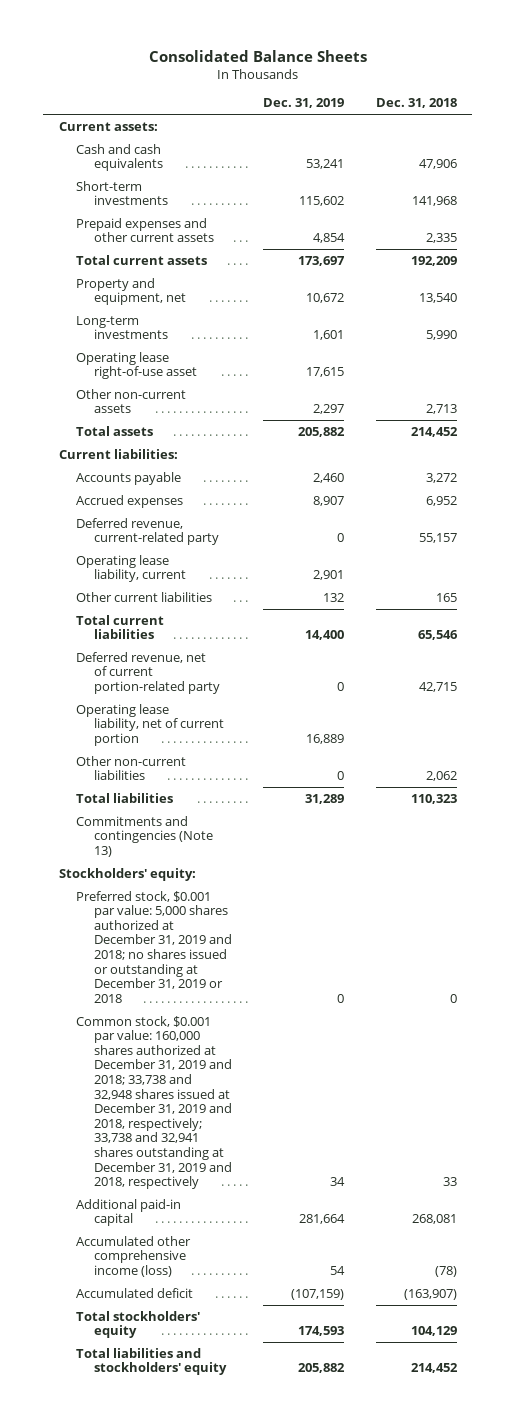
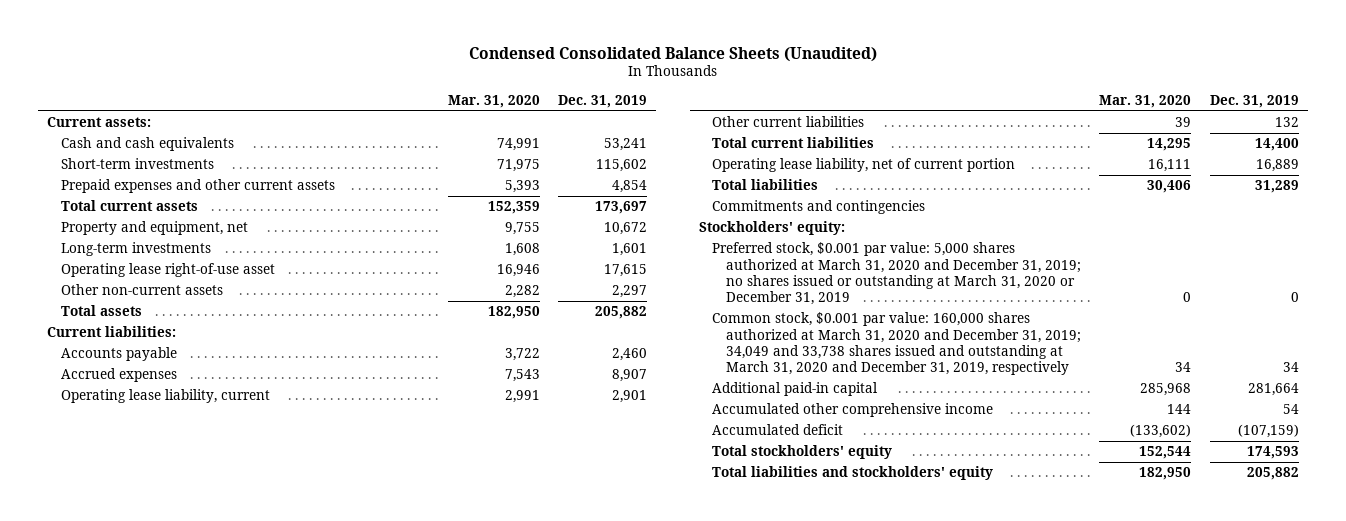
[148,50,367,63] Consolidated Balance Sheets -> [468,46,877,62] Condensed Consolidated Balance Sheets (Unaudited)
[375,98,457,109] Dec. 31, 2018 -> none
none -> [447,95,540,109] Mar. 31, 2020
[76,517,220,546] Deferred revenue, current-related party -> none
[76,651,221,694] Deferred revenue, net of current portion-related party -> none
[76,755,187,781] Other non-current liabilities -> none
[76,815,214,857] Commitments and contingencies (Note 13) -> [712,200,926,215] Commitments and contingencies
[76,890,233,1003] Preferred stock, $0.001 par value: 5,000 shares authorized at December 31, 2019 and 2018; no shares issued or outstanding at December 31, 2019 or 2018 -> [712,242,1081,306] Preferred stock, $0.001 par value: 5,000 shares authorized at March 31, 2020 and December 31, 2019; no shares issued or outstanding at March 31, 2020 or December 31, 2019
[76,1015,233,1190] Common stock, $0.001 par value: 160,000 shares authorized at December 31, 2019 and 2018; 33,738 and 32,948 shares issued at December 31, 2019 and 2018, respectively; 33,738 and 32,941 shares outstanding at December 31, 2019 and 2018, respectively -> [712,312,1081,376] Common stock, $0.001 par value: 160,000 shares authorized at March 31, 2020 and December 31, 2019; 34,049 and 33,738 shares issued and outstanding at March 31, 2020 and December 31, 2019, respectively
[76,1235,192,1277] Accumulated other comprehensive income (loss) -> [712,403,994,418] Accumulated other comprehensive income

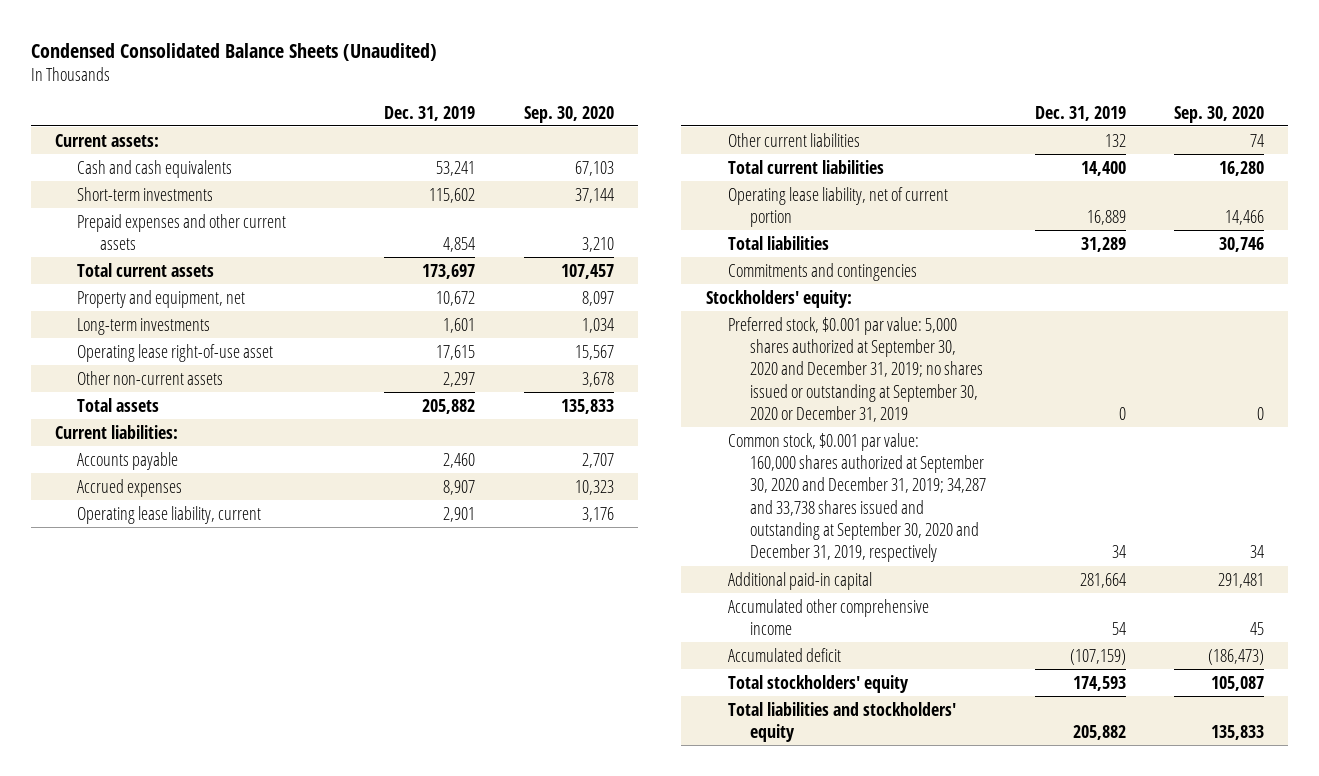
[447,95,540,109] Mar. 31, 2020 -> none
none -> [523,105,614,123] Sep. 30, 2020
[712,242,1081,306] Preferred stock, $0.001 par value: 5,000 shares authorized at March 31, 2020 and December 31, 2019; no shares issued or outstanding at March 31, 2020 or December 31, 2019 -> [727,316,984,423] Preferred stock, $0.001 par value: 5,000 shares authorized at September 30, 2020 and December 31, 2019; no shares issued or outstanding at September 30, 2020 or December 31, 2019
[712,312,1081,376] Common stock, $0.001 par value: 160,000 shares authorized at March 31, 2020 and December 31, 2019; 34,049 and 33,738 shares issued and outstanding at March 31, 2020 and December 31, 2019, respectively -> [727,432,987,563] Common stock, $0.001 par value: 160,000 shares authorized at September 30, 2020 and December 31, 2019; 34,287 and 33,738 shares issued and outstanding at September 30, 2020 and December 31, 2019, respectively

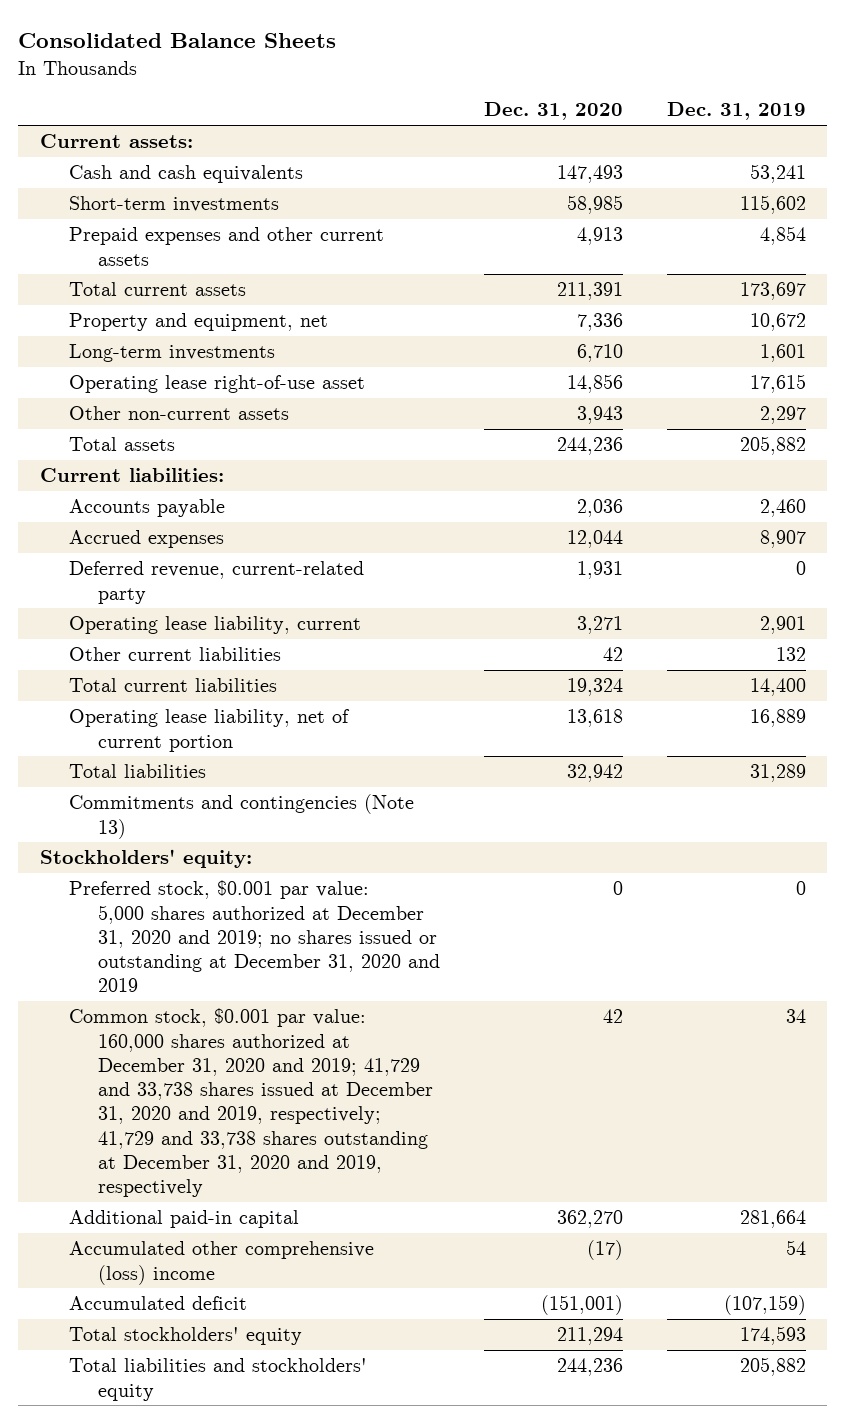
[30,42,437,61] Condensed Consolidated Balance Sheets (Unaudited) -> [18,33,337,49] Consolidated Balance Sheets
[523,105,614,123] Sep. 30, 2020 -> none
none -> [483,102,623,121] Dec. 31, 2020
none -> [69,561,365,604] Deferred revenue, current-related party
[727,262,917,281] Commitments and contingencies -> [69,794,415,839] Commitments and contingencies (Note 13)
[727,316,984,423] Preferred stock, $0.001 par value: 5,000 shares authorized at September 30, 2020 and December 31, 2019; no shares issued or outstanding at September 30, 2020 or December 31, 2019 -> [69,880,441,993] Preferred stock, $0.001 par value: 5,000 shares authorized at December 31, 2020 and 2019; no shares issued or outstanding at December 31, 2020 and 2019
[727,432,987,563] Common stock, $0.001 par value: 160,000 shares authorized at September 30, 2020 and December 31, 2019; 34,287 and 33,738 shares issued and outstanding at September 30, 2020 and December 31, 2019, respectively -> [69,1008,434,1198] Common stock, $0.001 par value: 160,000 shares authorized at December 31, 2020 and 2019; 41,729 and 33,738 shares issued at December 31, 2020 and 2019, respectively; 41,729 and 33,738 shares outstanding at December 31, 2020 and 2019, respectively
[727,598,929,635] Accumulated other comprehensive income -> [69,1241,375,1285] Accumulated other comprehensive (loss) income

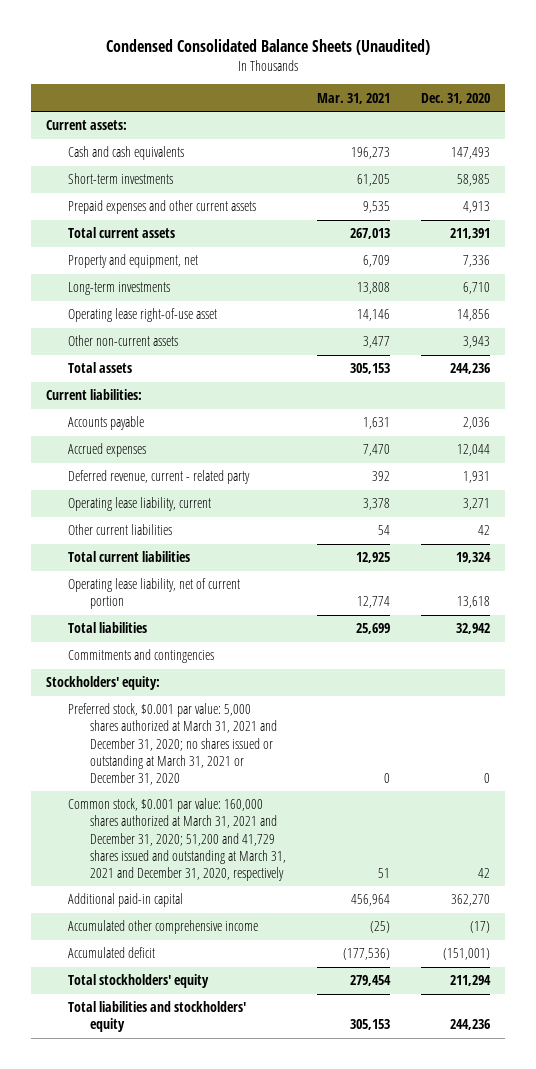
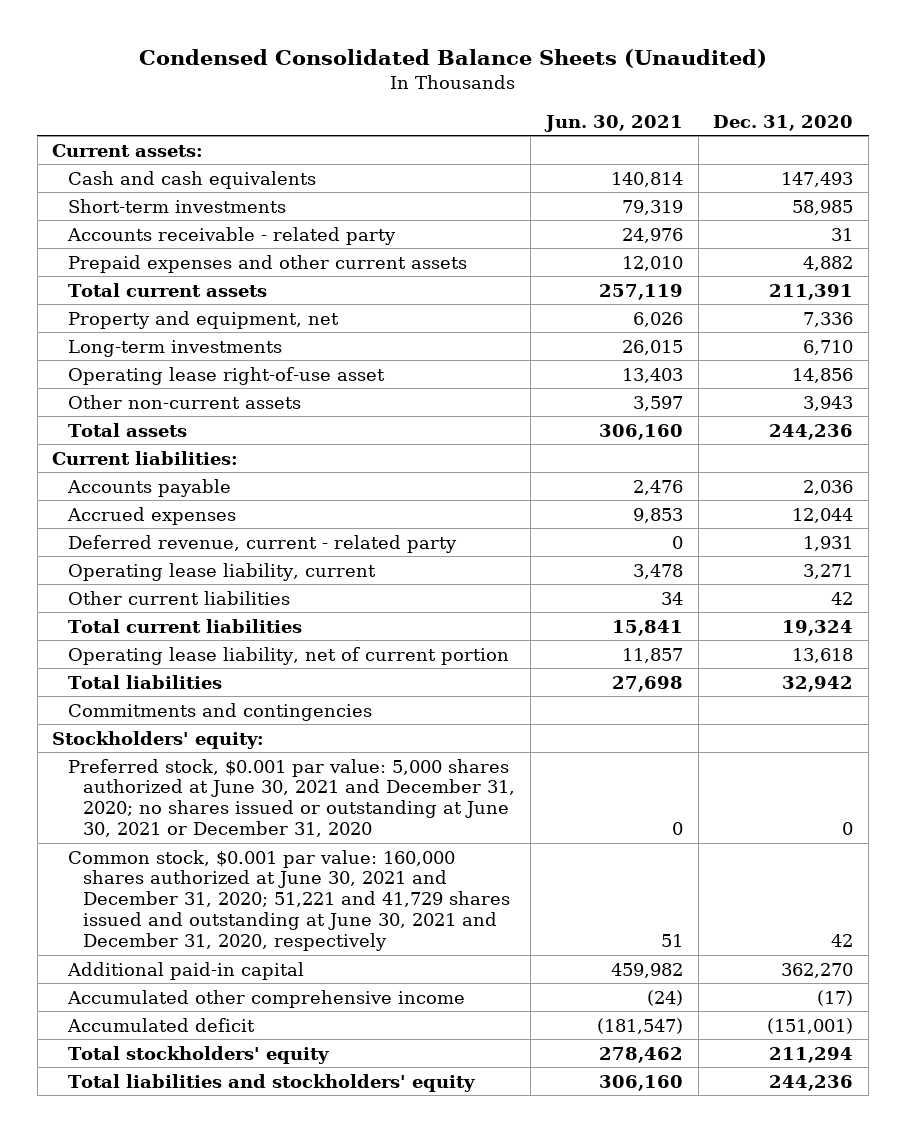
[316,92,390,104] Mar. 31, 2021 -> none
none -> [543,114,683,132] Jun. 30, 2021
none -> [66,226,396,245] Accounts receivable - related party
[462,201,490,214] 4,913 -> [803,255,854,271] 4,882
[68,703,277,785] Preferred stock, $0.001 par value: 5,000 shares authorized at March 31, 2021 and December 31, 2020; no shares issued or outstanding at March 31, 2021 or December 31, 2020 -> [67,758,516,838] Preferred stock, $0.001 par value: 5,000 shares authorized at June 30, 2021 and December 31, 2020; no shares issued or outstanding at June 30, 2021 or December 31, 2020
[68,798,286,881] Common stock, $0.001 par value: 160,000 shares authorized at March 31, 2021 and December 31, 2020; 51,200 and 41,729 shares issued and outstanding at March 31, 2021 and December 31, 2020, respectively -> [67,849,511,952] Common stock, $0.001 par value: 160,000 shares authorized at June 30, 2021 and December 31, 2020; 51,221 and 41,729 shares issued and outstanding at June 30, 2021 and December 31, 2020, respectively

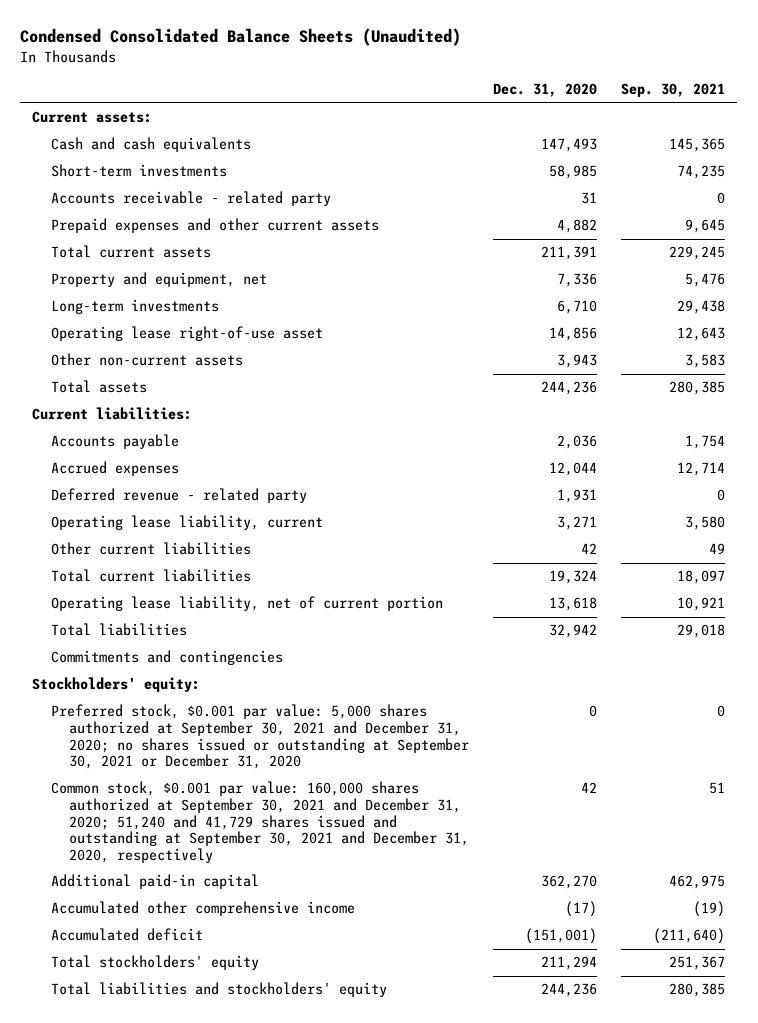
[543,114,683,132] Jun. 30, 2021 -> none
none -> [621,83,726,98] Sep. 30, 2021
[67,534,457,553] Deferred revenue, current - related party -> [50,488,307,504] Deferred revenue - related party
[67,758,516,838] Preferred stock, $0.001 par value: 5,000 shares authorized at June 30, 2021 and December 31, 2020; no shares issued or outstanding at June 30, 2021 or December 31, 2020 -> [50,704,469,770] Preferred stock, $0.001 par value: 5,000 shares authorized at September 30, 2021 and December 31, 2020; no shares issued or outstanding at September 30, 2021 or December 31, 2020
[67,849,511,952] Common stock, $0.001 par value: 160,000 shares authorized at June 30, 2021 and December 31, 2020; 51,221 and 41,729 shares issued and outstanding at June 30, 2021 and December 31, 2020, respectively -> [50,781,469,863] Common stock, $0.001 par value: 160,000 shares authorized at September 30, 2021 and December 31, 2020; 51,240 and 41,729 shares issued and outstanding at September 30, 2021 and December 31, 2020, respectively

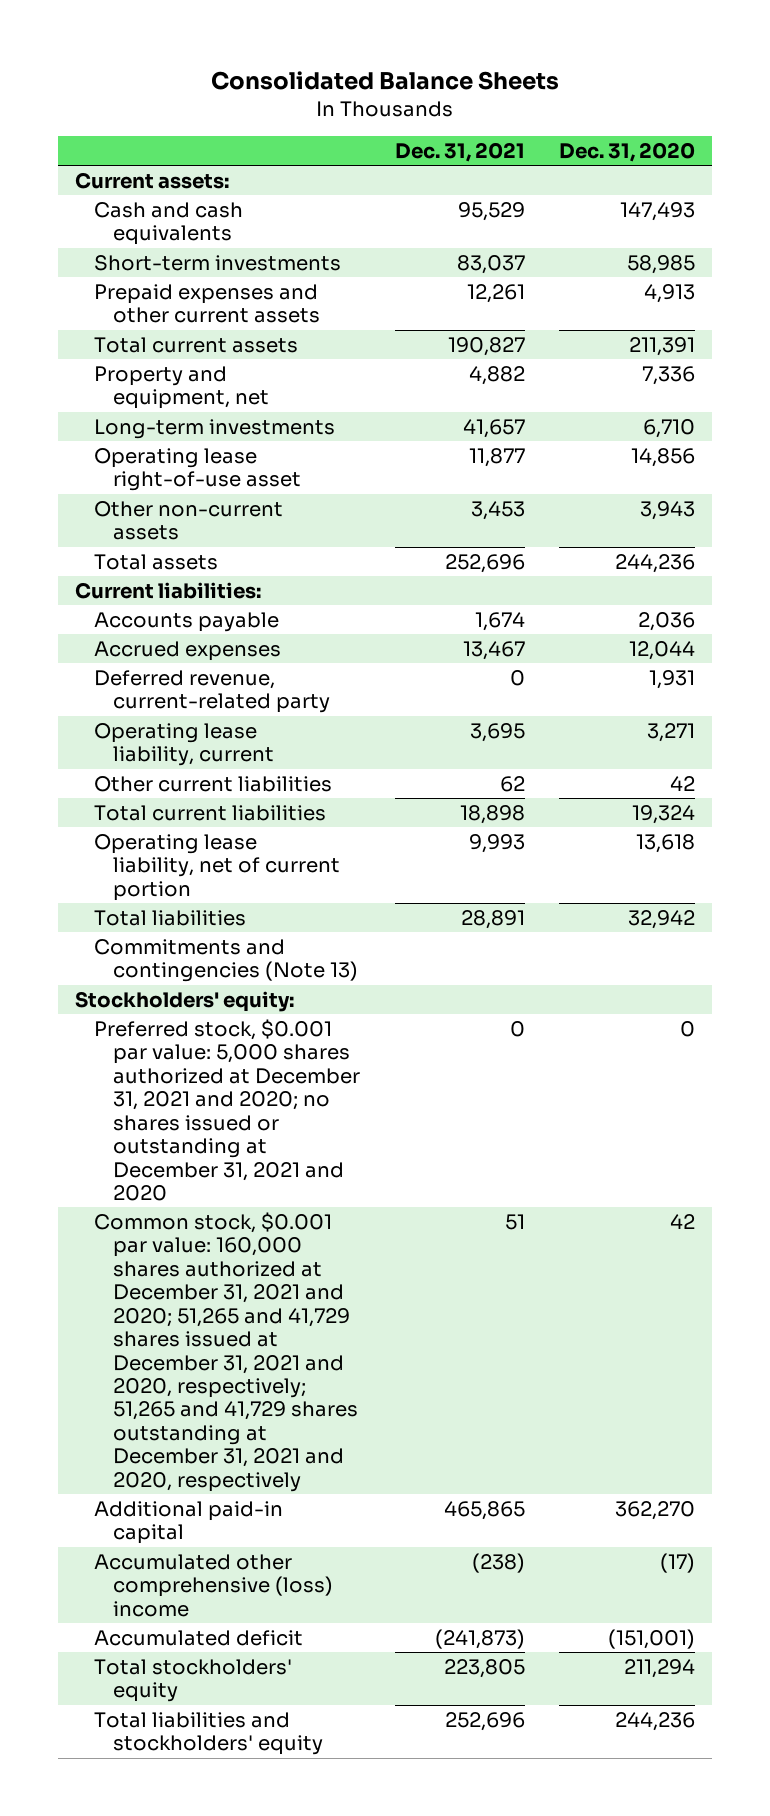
[20,28,462,47] Condensed Consolidated Balance Sheets (Unaudited) -> [211,71,560,91] Consolidated Balance Sheets
[621,83,726,98] Sep. 30, 2021 -> none
none -> [394,142,525,163] Dec. 31, 2021
[50,191,331,207] Accounts receivable - related party -> none
[556,219,597,234] 4,882 -> [644,283,696,303] 4,913
[50,488,307,504] Deferred revenue - related party -> [94,669,330,714] Deferred revenue, current-related party
[50,650,283,666] Commitments and contingencies -> [94,938,358,983] Commitments and contingencies (Note 13)
[50,704,469,770] Preferred stock, $0.001 par value: 5,000 shares authorized at September 30, 2021 and December 31, 2020; no shares issued or outstanding at September 30, 2021 or December 31, 2020 -> [94,1018,360,1201] Preferred stock, $0.001 par value: 5,000 shares authorized at December 31, 2021 and 2020; no shares issued or outstanding at December 31, 2021 and 2020
[50,781,469,863] Common stock, $0.001 par value: 160,000 shares authorized at September 30, 2021 and December 31, 2020; 51,240 and 41,729 shares issued and outstanding at September 30, 2021 and December 31, 2020, respectively -> [94,1211,358,1492] Common stock, $0.001 par value: 160,000 shares authorized at December 31, 2021 and 2020; 51,265 and 41,729 shares issued at December 31, 2021 and 2020, respectively; 51,265 and 41,729 shares outstanding at December 31, 2021 and 2020, respectively
[50,901,355,917] Accumulated other comprehensive income -> [94,1553,333,1617] Accumulated other comprehensive (loss) income

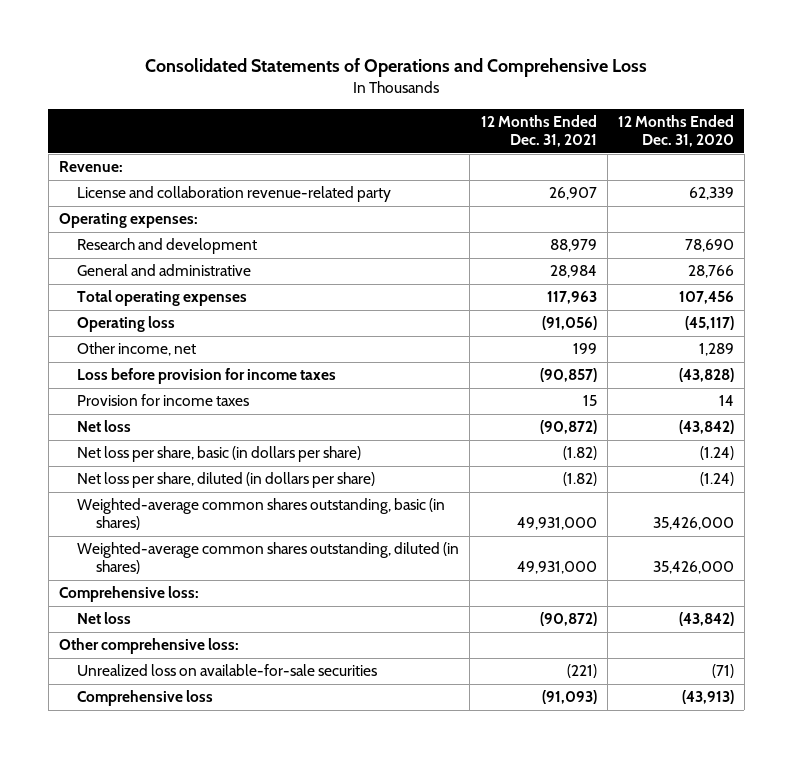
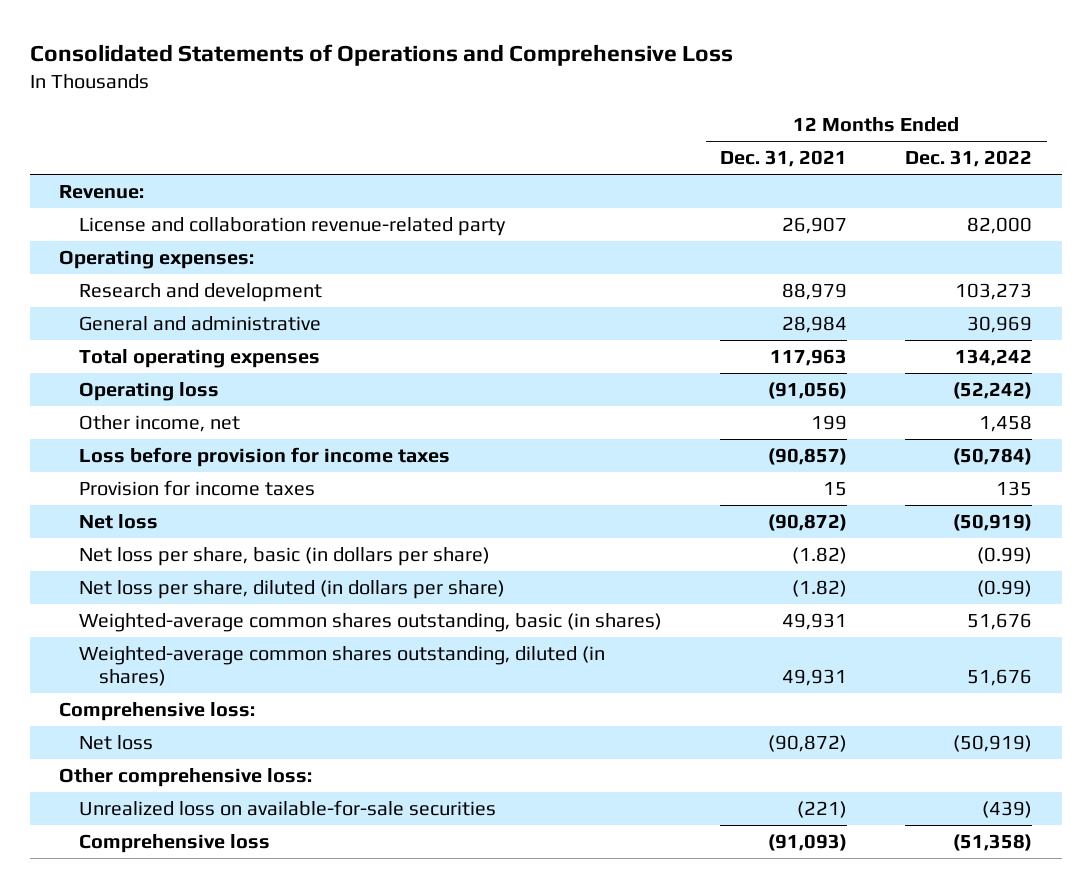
[617,115,734,148] 12 Months Ended Dec. 31, 2020 -> none
none -> [905,150,1033,168] Dec. 31, 2022
[516,517,597,531] 49,931,000 -> [782,613,848,631] 49,931
[516,561,597,575] 49,931,000 -> [782,669,848,687] 49,931

